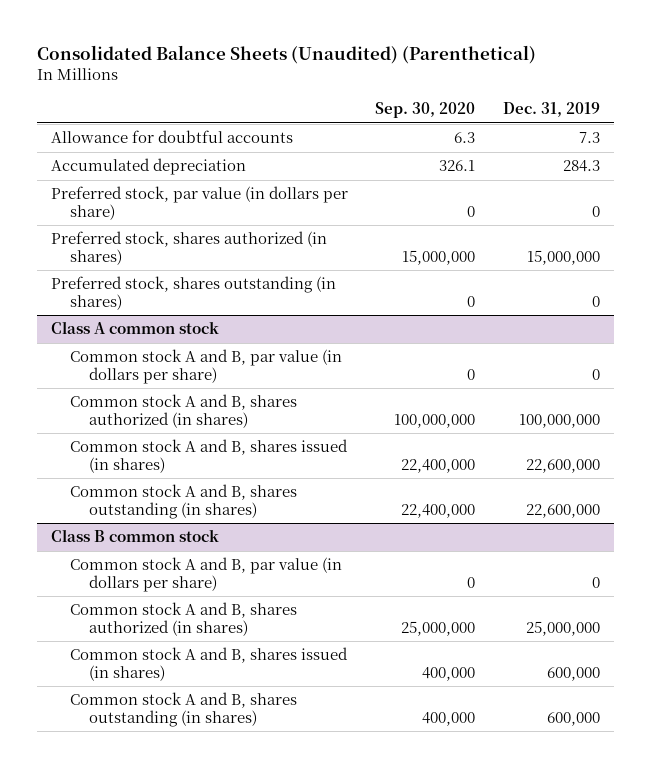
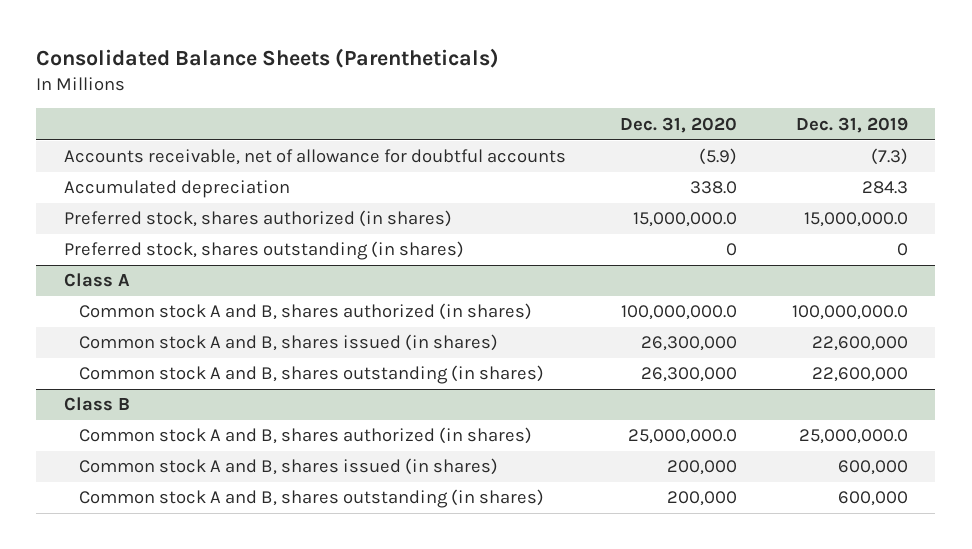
[36,44,536,64] Consolidated Balance Sheets (Unaudited) (Parenthetical) -> [36,47,500,68] Consolidated Balance Sheets (Parentheticals)
[375,102,476,119] Sep. 30, 2020 -> none
none -> [620,116,738,133] Dec. 31, 2020
[50,130,293,144] Allowance for doubtful accounts -> [63,149,566,166] Accounts receivable, net of allowance for doubtful accounts
[579,132,601,144] 7.3 -> [870,148,908,166] (7.3)
[50,186,348,220] Preferred stock, par value (in dollars per share) -> none
[527,249,601,265] 15,000,000 -> [803,212,908,228] 15,000,000.0
[69,349,342,384] Common stock A and B, par value (in dollars per share) -> none
[50,321,219,335] Class A common stock -> [63,273,130,288] Class A
[519,413,601,428] 100,000,000 -> [791,305,908,321] 100,000,000.0
[69,557,342,592] Common stock A and B, par value (in dollars per share) -> none
[50,529,219,543] Class B common stock -> [63,397,130,412] Class B
[526,620,601,636] 25,000,000 -> [798,429,908,445] 25,000,000.0

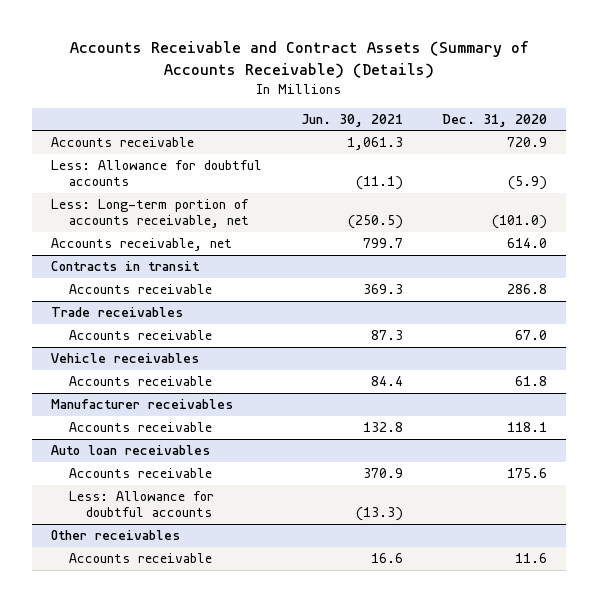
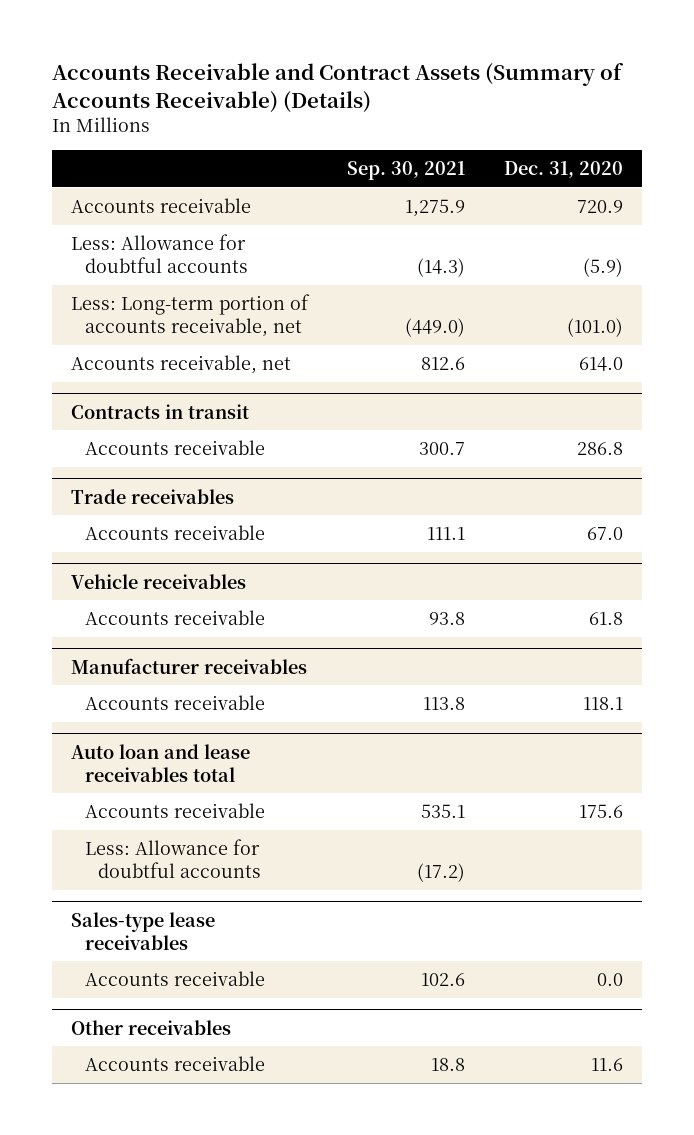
[301,113,404,127] Jun. 30, 2021 -> none
none -> [346,160,465,180] Sep. 30, 2021
[51,445,211,456] Auto loan receivables -> [71,743,251,782] Auto loan and lease receivables total
none -> [71,911,216,950] Sales-type lease receivables
none -> [84,970,265,986] Accounts receivable

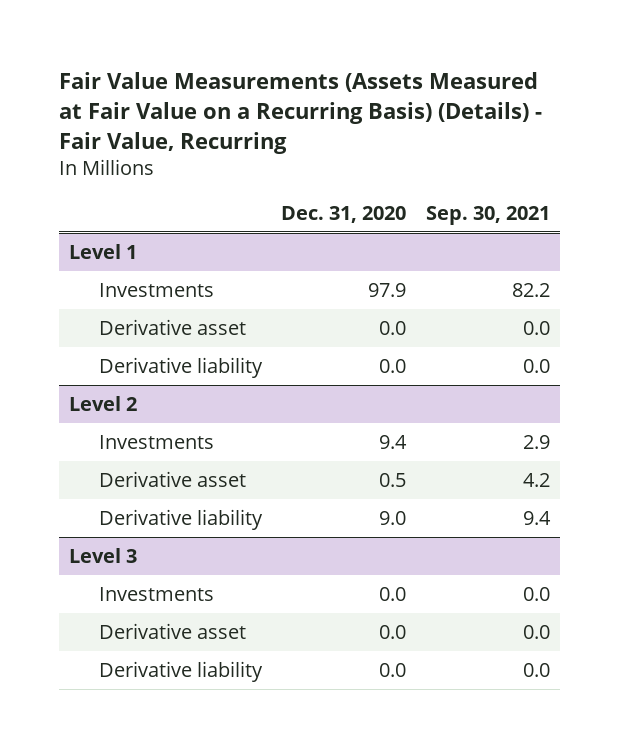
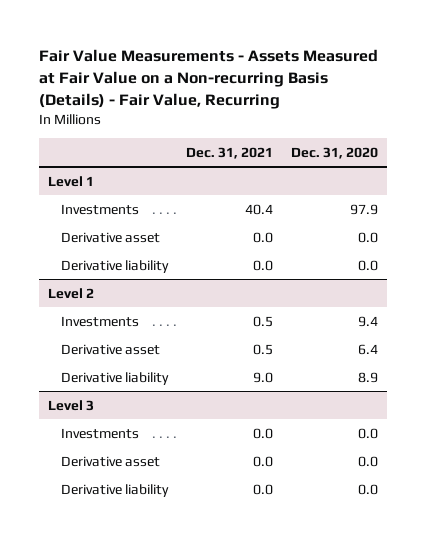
[59,72,543,155] Fair Value Measurements (Assets Measured at Fair Value on a Recurring Basis) (Details) - Fair Value, Recurring -> [39,49,379,109] Fair Value Measurements - Assets Measured at Fair Value on a Non-recurring Basis (Details) - Fair Value, Recurring
[425,206,550,226] Sep. 30, 2021 -> none
none -> [185,146,273,159] Dec. 31, 2021
[379,472,407,487] 0.5 -> [358,343,379,355] 6.4
[379,510,407,525] 9.0 -> [358,371,379,383] 8.9

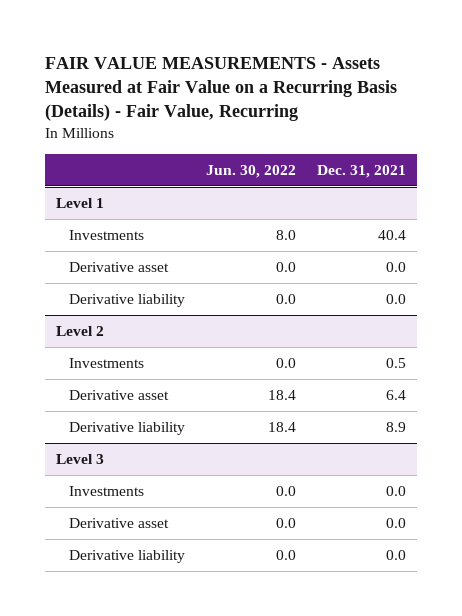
[39,49,379,109] Fair Value Measurements - Assets Measured at Fair Value on a Non-recurring Basis (Details) - Fair Value, Recurring -> [45,57,398,122] FAIR VALUE MEASUREMENTS - Assets Measured at Fair Value on a Recurring Basis (Details) - Fair Value, Recurring
[291,146,379,159] Dec. 31, 2020 -> none
none -> [205,164,296,178] Jun. 30, 2022
[252,343,273,355] 0.5 -> [386,389,407,400] 6.4
[252,371,273,383] 9.0 -> [386,421,407,432] 8.9

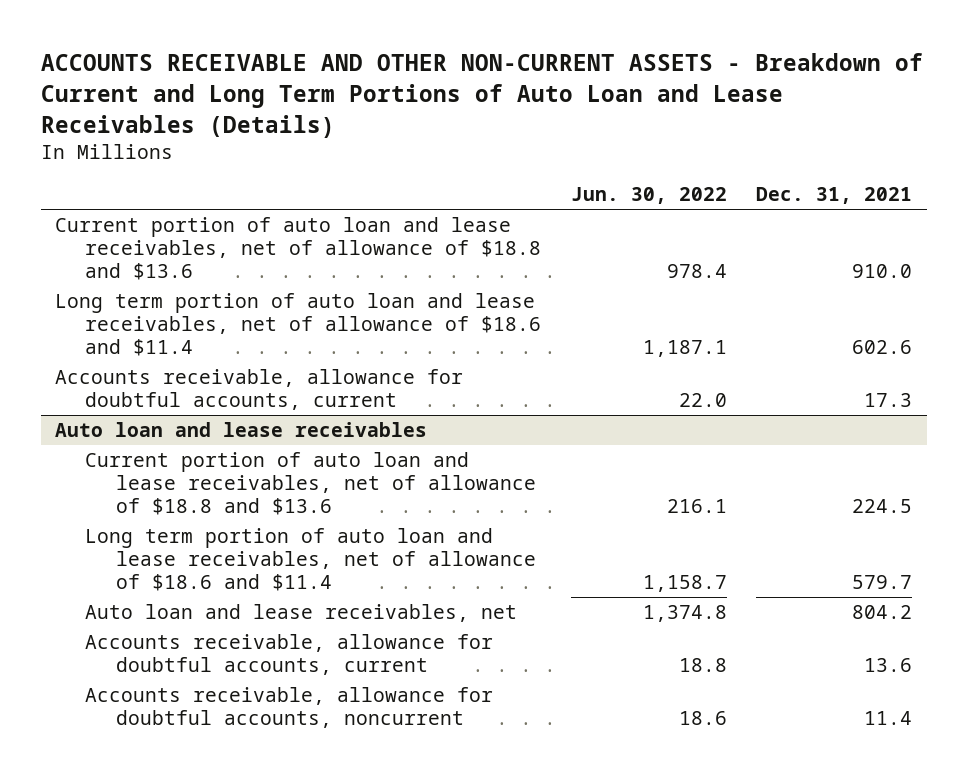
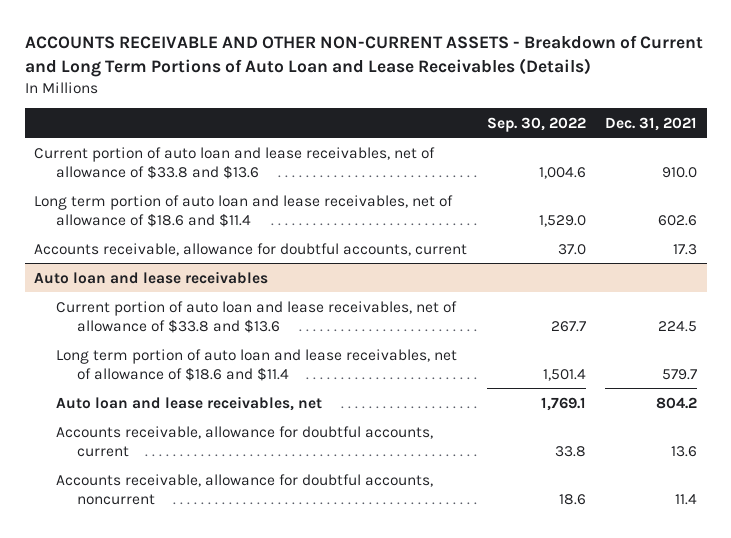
[570,187,727,205] Jun. 30, 2022 -> none
none -> [486,116,586,132] Sep. 30, 2022
[55,217,542,281] Current portion of auto loan and lease receivables, net of allowance of $18.8 and $13.6 -> [34,146,436,179] Current portion of auto loan and lease receivables, net of allowance of $33.8 and $13.6
[85,452,536,516] Current portion of auto loan and lease receivables, net of allowance of $18.8 and $13.6 -> [55,300,457,333] Current portion of auto loan and lease receivables, net of allowance of $33.8 and $13.6

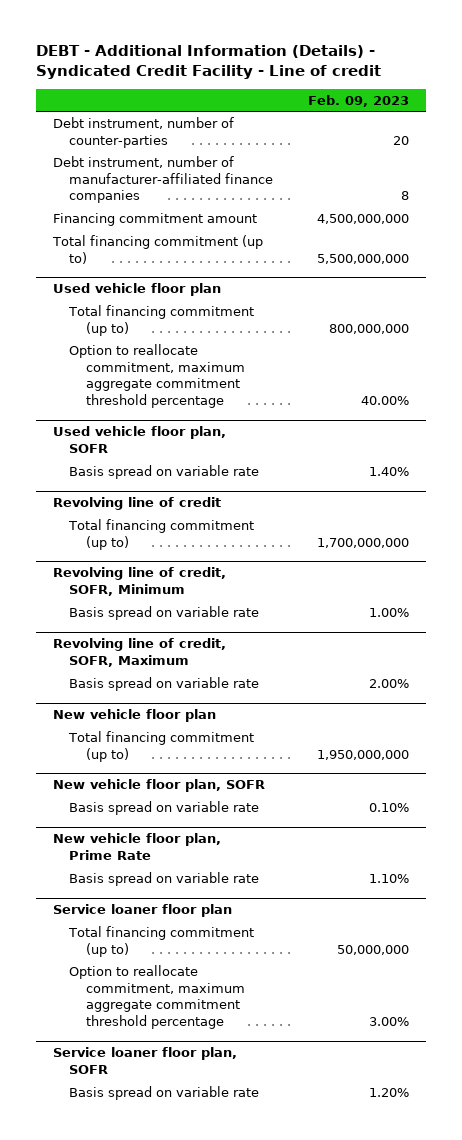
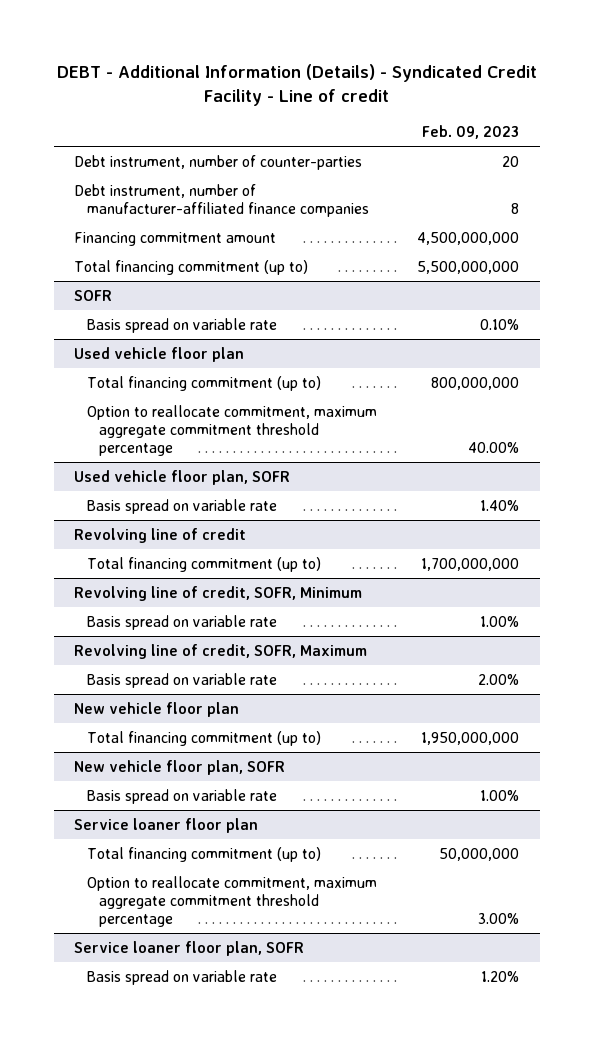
none -> [74,289,113,301] SOFR
none -> [86,317,277,333] Basis spread on variable rate
[53,833,222,860] New vehicle floor plan, Prime Rate -> none
[69,871,260,886] Basis spread on variable rate -> none
[368,802,409,812] 0.10% -> [480,789,520,801] 1.00%

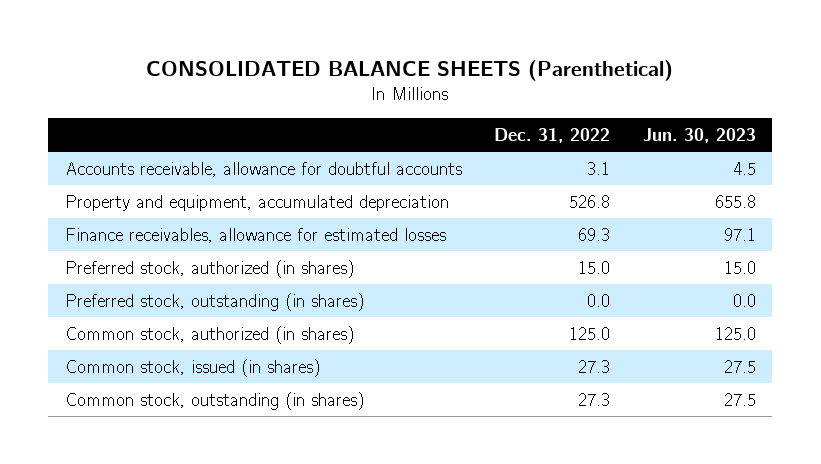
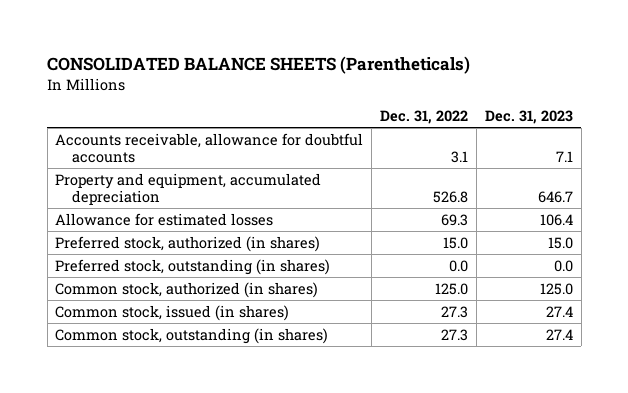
[146,60,674,82] CONSOLIDATED BALANCE SHEETS (Parenthetical) -> [47,55,471,74] CONSOLIDATED BALANCE SHEETS (Parentheticals)
[642,127,756,143] Jun. 30, 2023 -> none
none -> [484,110,573,125] Dec. 31, 2023
[64,227,446,243] Finance receivables, allowance for estimated losses -> [55,212,274,226] Allowance for estimated losses

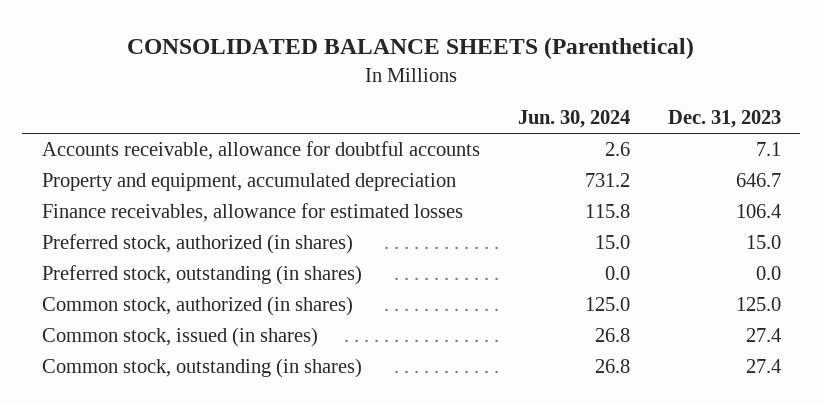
[47,55,471,74] CONSOLIDATED BALANCE SHEETS (Parentheticals) -> [127,37,695,60] CONSOLIDATED BALANCE SHEETS (Parenthetical)
[380,110,469,125] Dec. 31, 2022 -> none
none -> [517,110,630,129] Jun. 30, 2024
[55,212,274,226] Allowance for estimated losses -> [41,202,463,222] Finance receivables, allowance for estimated losses

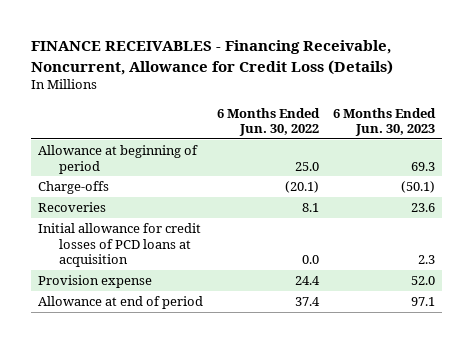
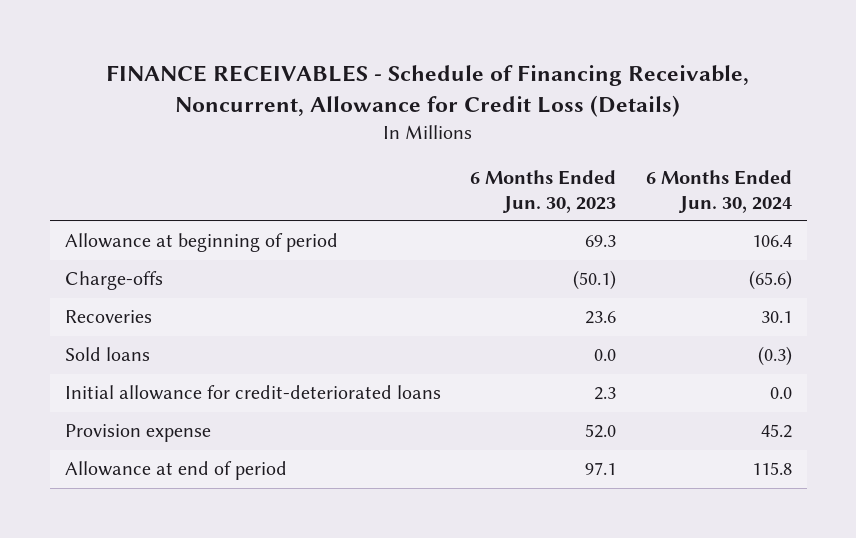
[30,40,393,75] FINANCE RECEIVABLES - Financing Receivable, Noncurrent, Allowance for Credit Loss (Details) -> [106,64,750,117] FINANCE RECEIVABLES - Schedule of Financing Receivable, Noncurrent, Allowance for Credit Loss (Details)
[217,107,321,137] 6 Months Ended Jun. 30, 2022 -> none
none -> [645,169,792,213] 6 Months Ended Jun. 30, 2024
none -> [64,347,150,362] Sold loans
[37,223,201,268] Initial allowance for credit losses of PCD loans at acquisition -> [64,385,441,401] Initial allowance for credit-deteriorated loans

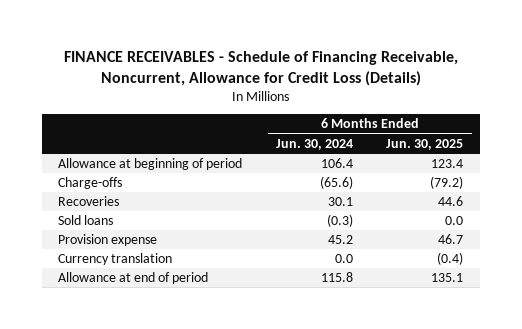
[470,169,617,213] 6 Months Ended Jun. 30, 2023 -> none
none -> [386,138,464,150] Jun. 30, 2025
[64,385,441,401] Initial allowance for credit-deteriorated loans -> none
none -> [58,253,173,266] Currency translation

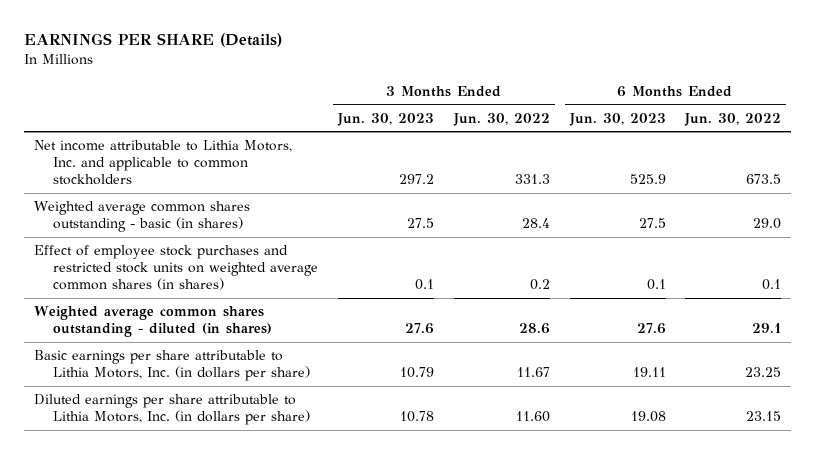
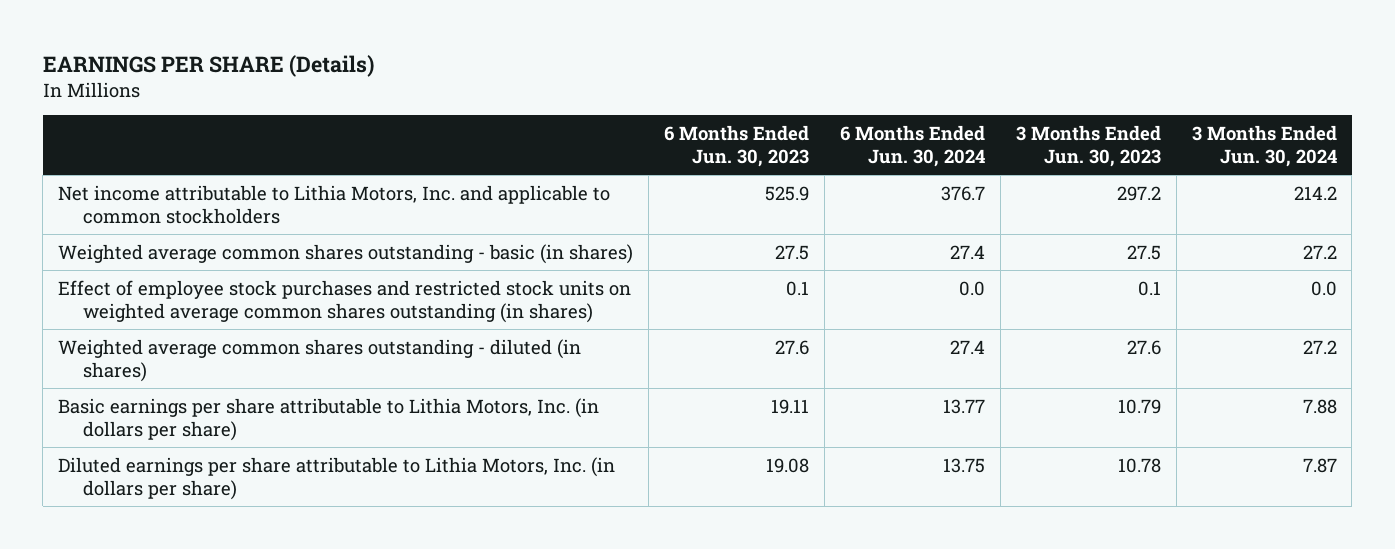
[452,112,550,126] Jun. 30, 2022 -> none
[684,112,782,126] Jun. 30, 2022 -> none
none -> [839,124,985,167] 6 Months Ended Jun. 30, 2024
none -> [1191,124,1337,167] 3 Months Ended Jun. 30, 2024
[33,245,319,291] Effect of employee stock purchases and restricted stock units on weighted average common shares (in shares) -> [58,279,632,323] Effect of employee stock purchases and restricted stock units on weighted average common shares outstanding (in shares)

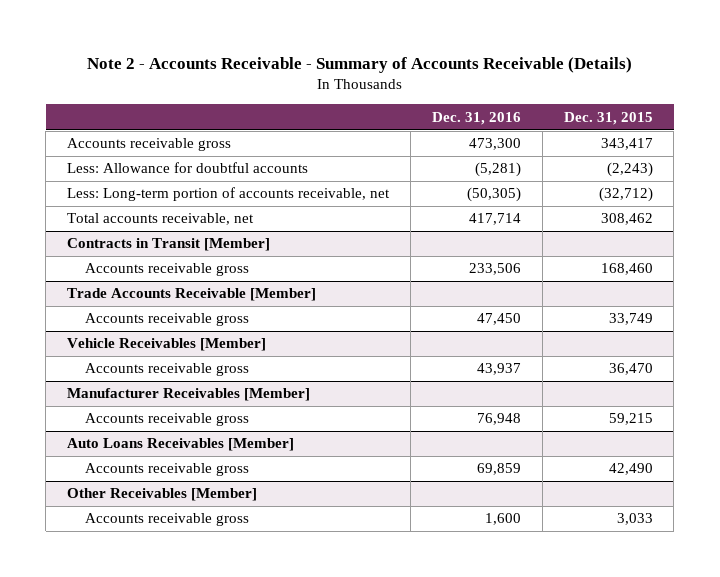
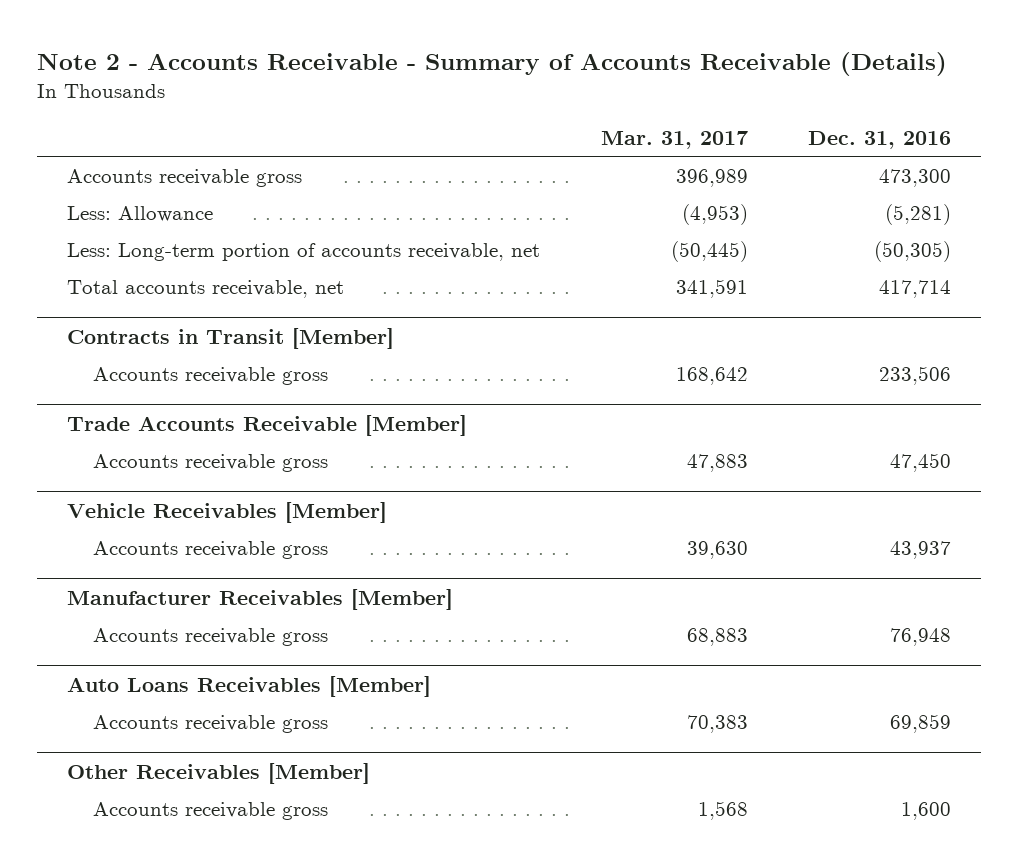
[563,111,653,125] Dec. 31, 2015 -> none
none -> [600,131,748,150] Mar. 31, 2017
[67,162,309,174] Less: Allowance for doubtful accounts -> [67,205,214,222] Less: Allowance

